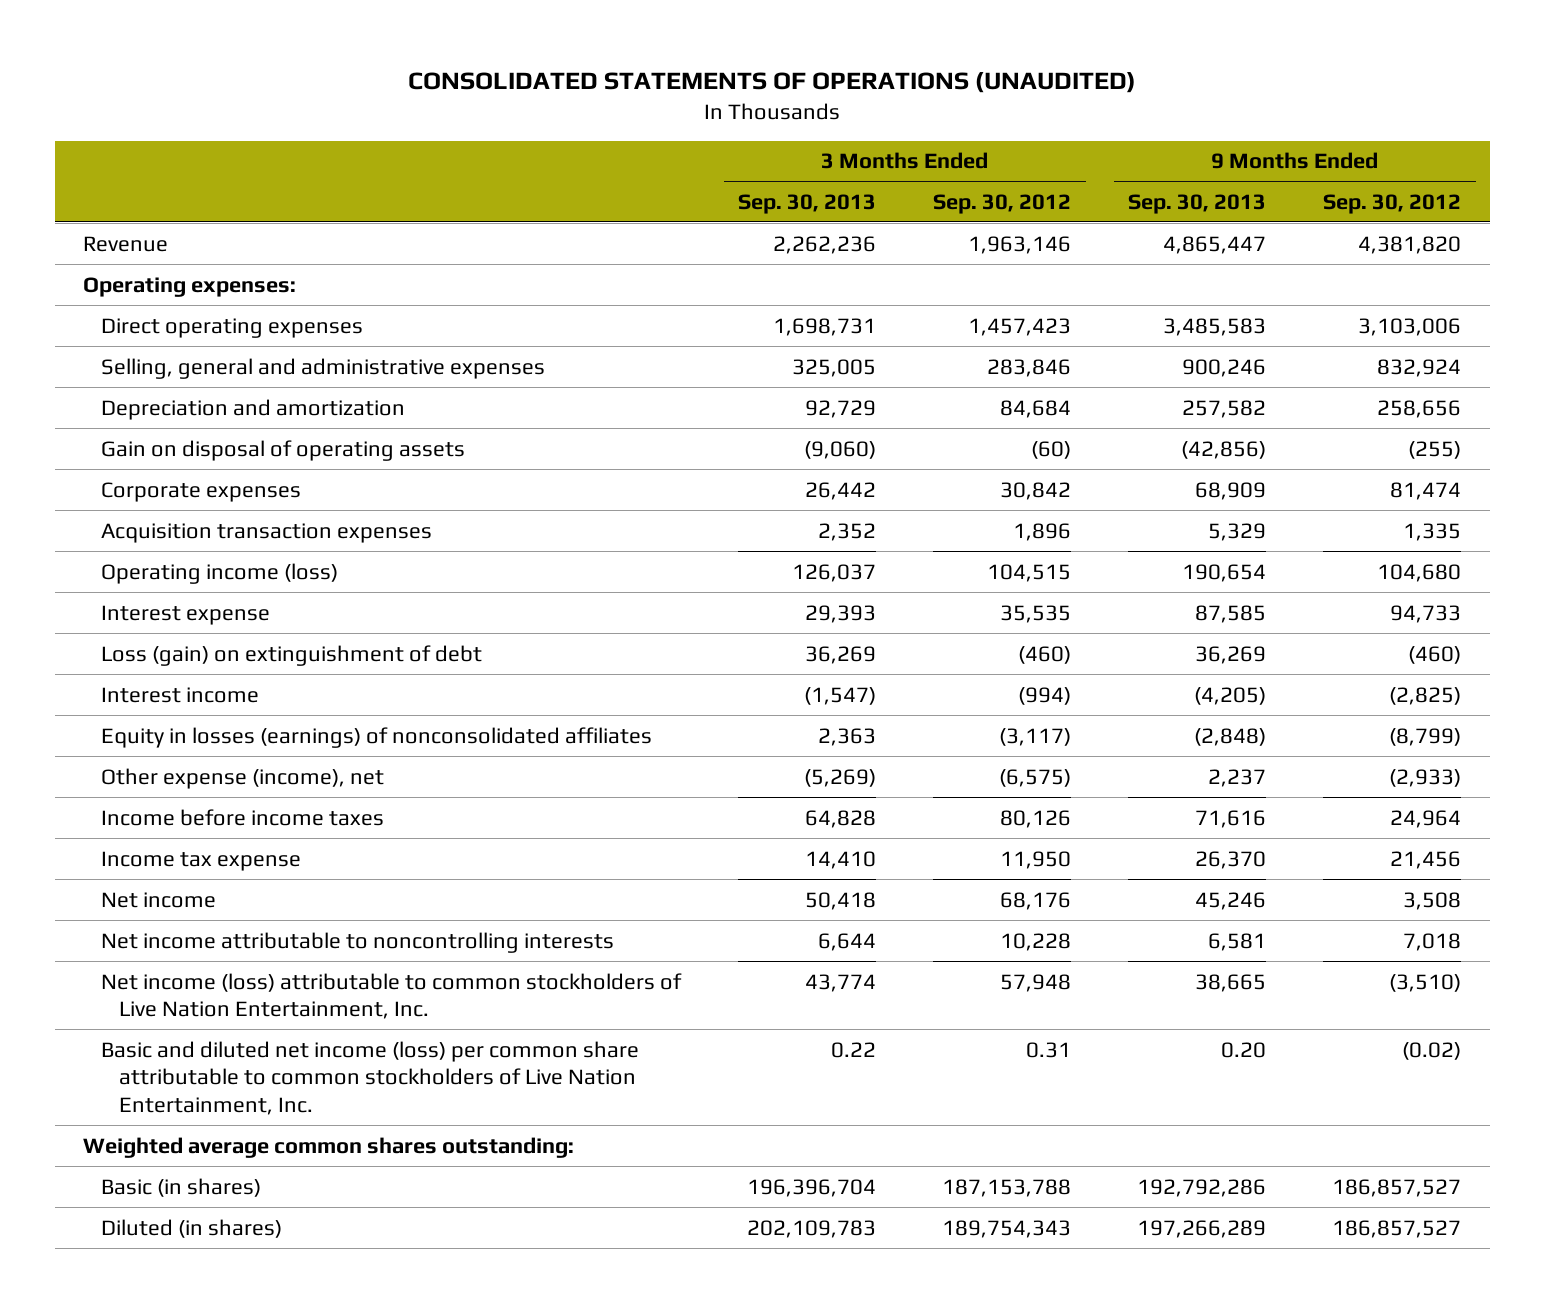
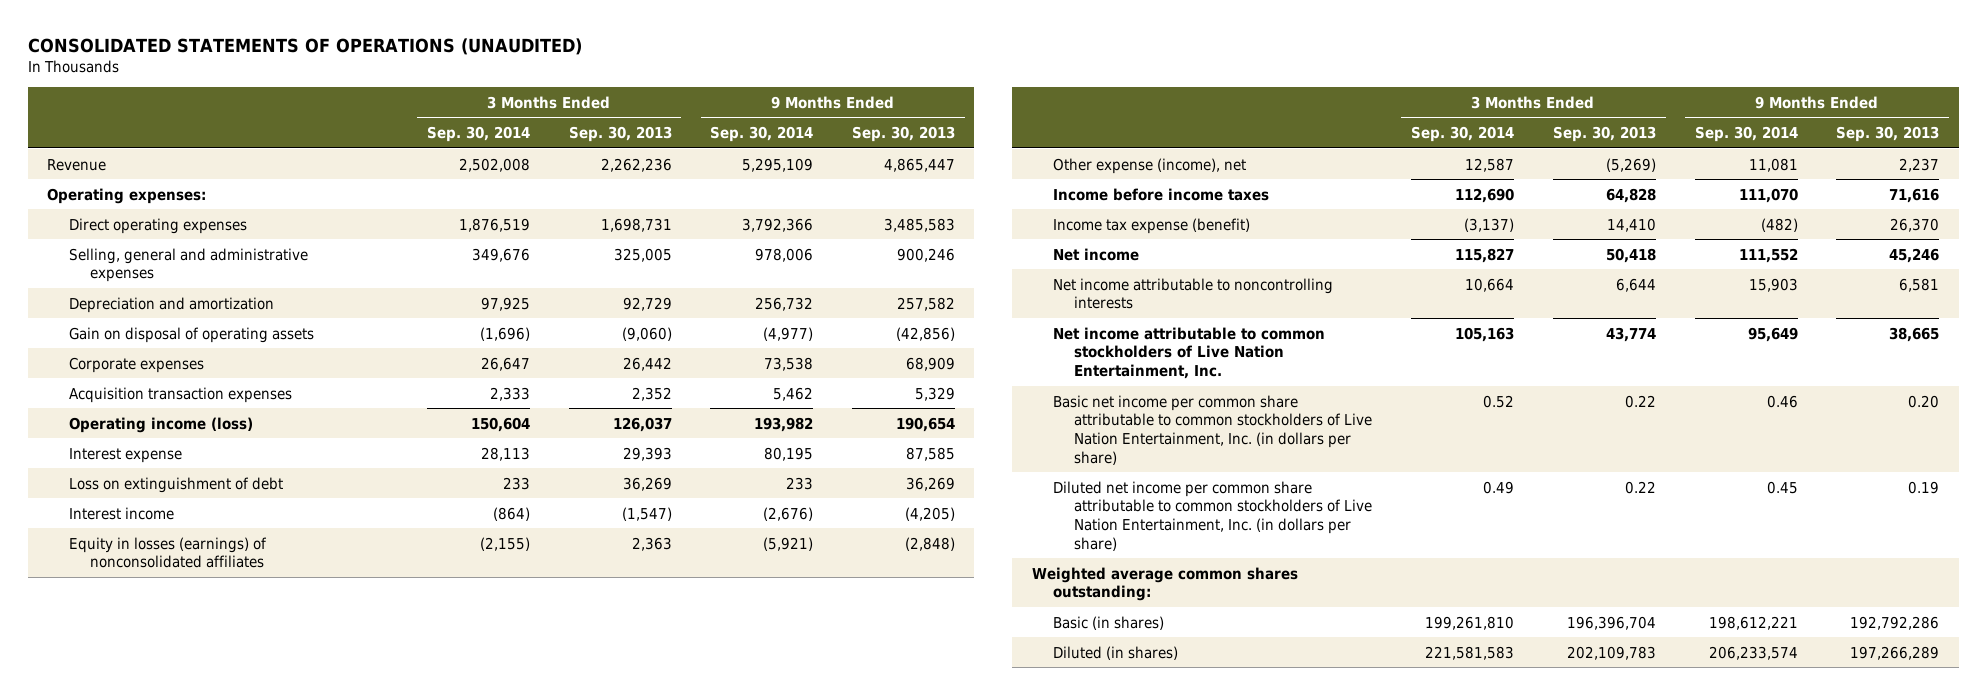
[933,193,1072,214] Sep. 30, 2012 -> none
[1323,193,1462,214] Sep. 30, 2012 -> none
none -> [426,126,530,143] Sep. 30, 2014
none -> [710,126,814,143] Sep. 30, 2014
[101,644,483,666] Loss (gain) on extinguishment of debt -> [68,476,283,493] Loss on extinguishment of debt
[101,850,302,871] Income tax expense -> [1053,217,1251,234] Income tax expense (benefit)
[101,972,683,1020] Net income (loss) attributable to common stockholders of Live Nation Entertainment, Inc. -> [1053,326,1326,380] Net income attributable to common stockholders of Live Nation Entertainment, Inc.
[101,1040,640,1115] Basic and diluted net income (loss) per common share attributable to common stockholders of Live Nation Entertainment, Inc. -> [1053,394,1373,465] Basic net income per common share attributable to common stockholders of Live Nation Entertainment, Inc. (in dollars per share)
none -> [1053,480,1373,551] Diluted net income per common share attributable to common stockholders of Live Nation Entertainment, Inc. (in dollars per share)

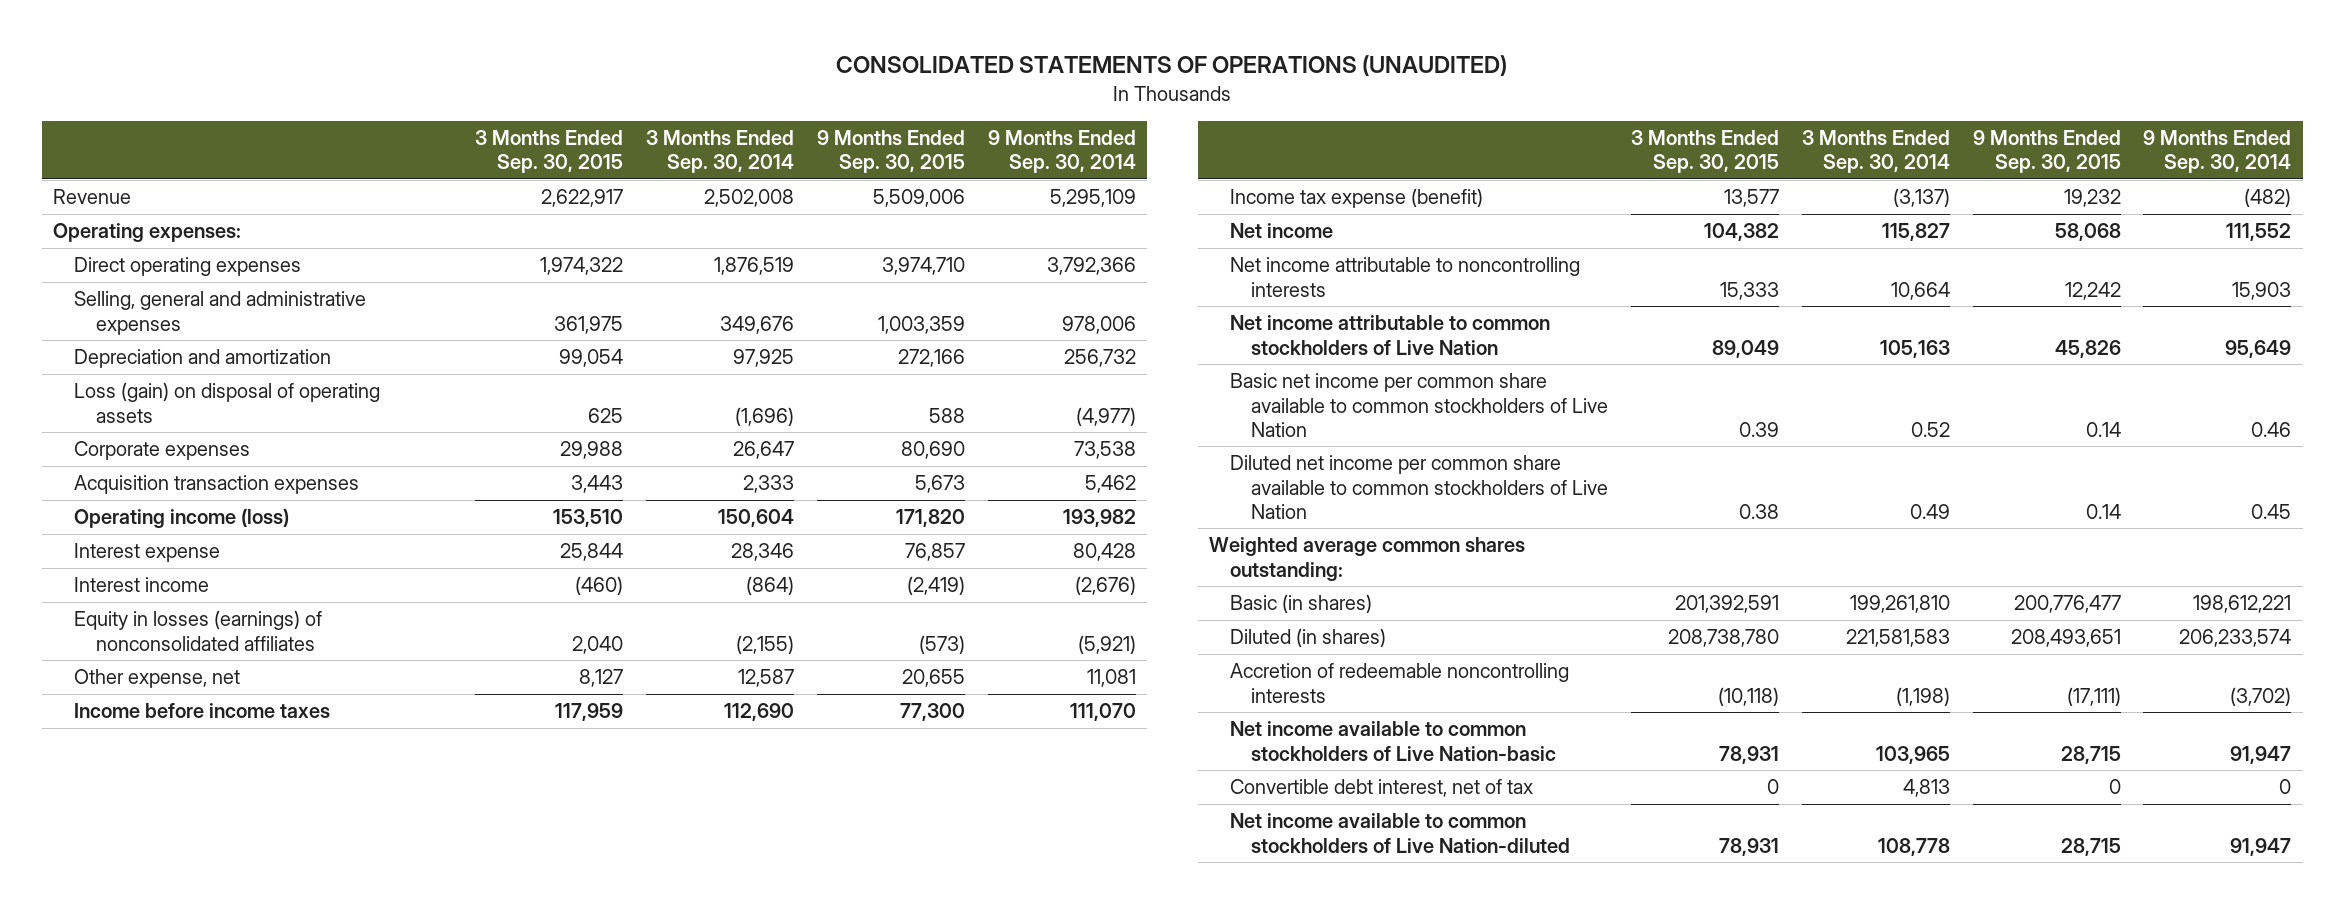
[568,126,672,143] Sep. 30, 2013 -> none
[852,126,956,143] Sep. 30, 2013 -> none
none -> [475,130,624,174] 3 Months Ended Sep. 30, 2015
none -> [816,130,965,174] 9 Months Ended Sep. 30, 2015
[68,326,314,343] Gain on disposal of operating assets -> [74,382,381,423] Loss (gain) on disposal of operating assets
[68,476,283,493] Loss on extinguishment of debt -> none
[480,446,530,461] 28,113 -> [731,543,795,562] 28,346
[764,446,814,461] 80,195 -> [1072,543,1136,562] 80,428
[1053,157,1247,174] Other expense (income), net -> [74,669,241,689] Other expense, net
[1053,326,1326,380] Net income attributable to common stockholders of Live Nation Entertainment, Inc. -> [1230,315,1551,355] Net income attributable to common stockholders of Live Nation
[1053,394,1373,465] Basic net income per common share attributable to common stockholders of Live Nation Entertainment, Inc. (in dollars per share) -> [1230,373,1609,437] Basic net income per common share available to common stockholders of Live Nation
[1053,480,1373,551] Diluted net income per common share attributable to common stockholders of Live Nation Entertainment, Inc. (in dollars per share) -> [1230,455,1609,519] Diluted net income per common share available to common stockholders of Live Nation
none -> [1230,663,1570,703] Accretion of redeemable noncontrolling interests
none -> [1230,721,1557,761] Net income available to common stockholders of Live Nation-basic
none -> [1230,779,1534,798] Convertible debt interest, net of tax
none -> [1230,813,1571,853] Net income available to common stockholders of Live Nation-diluted

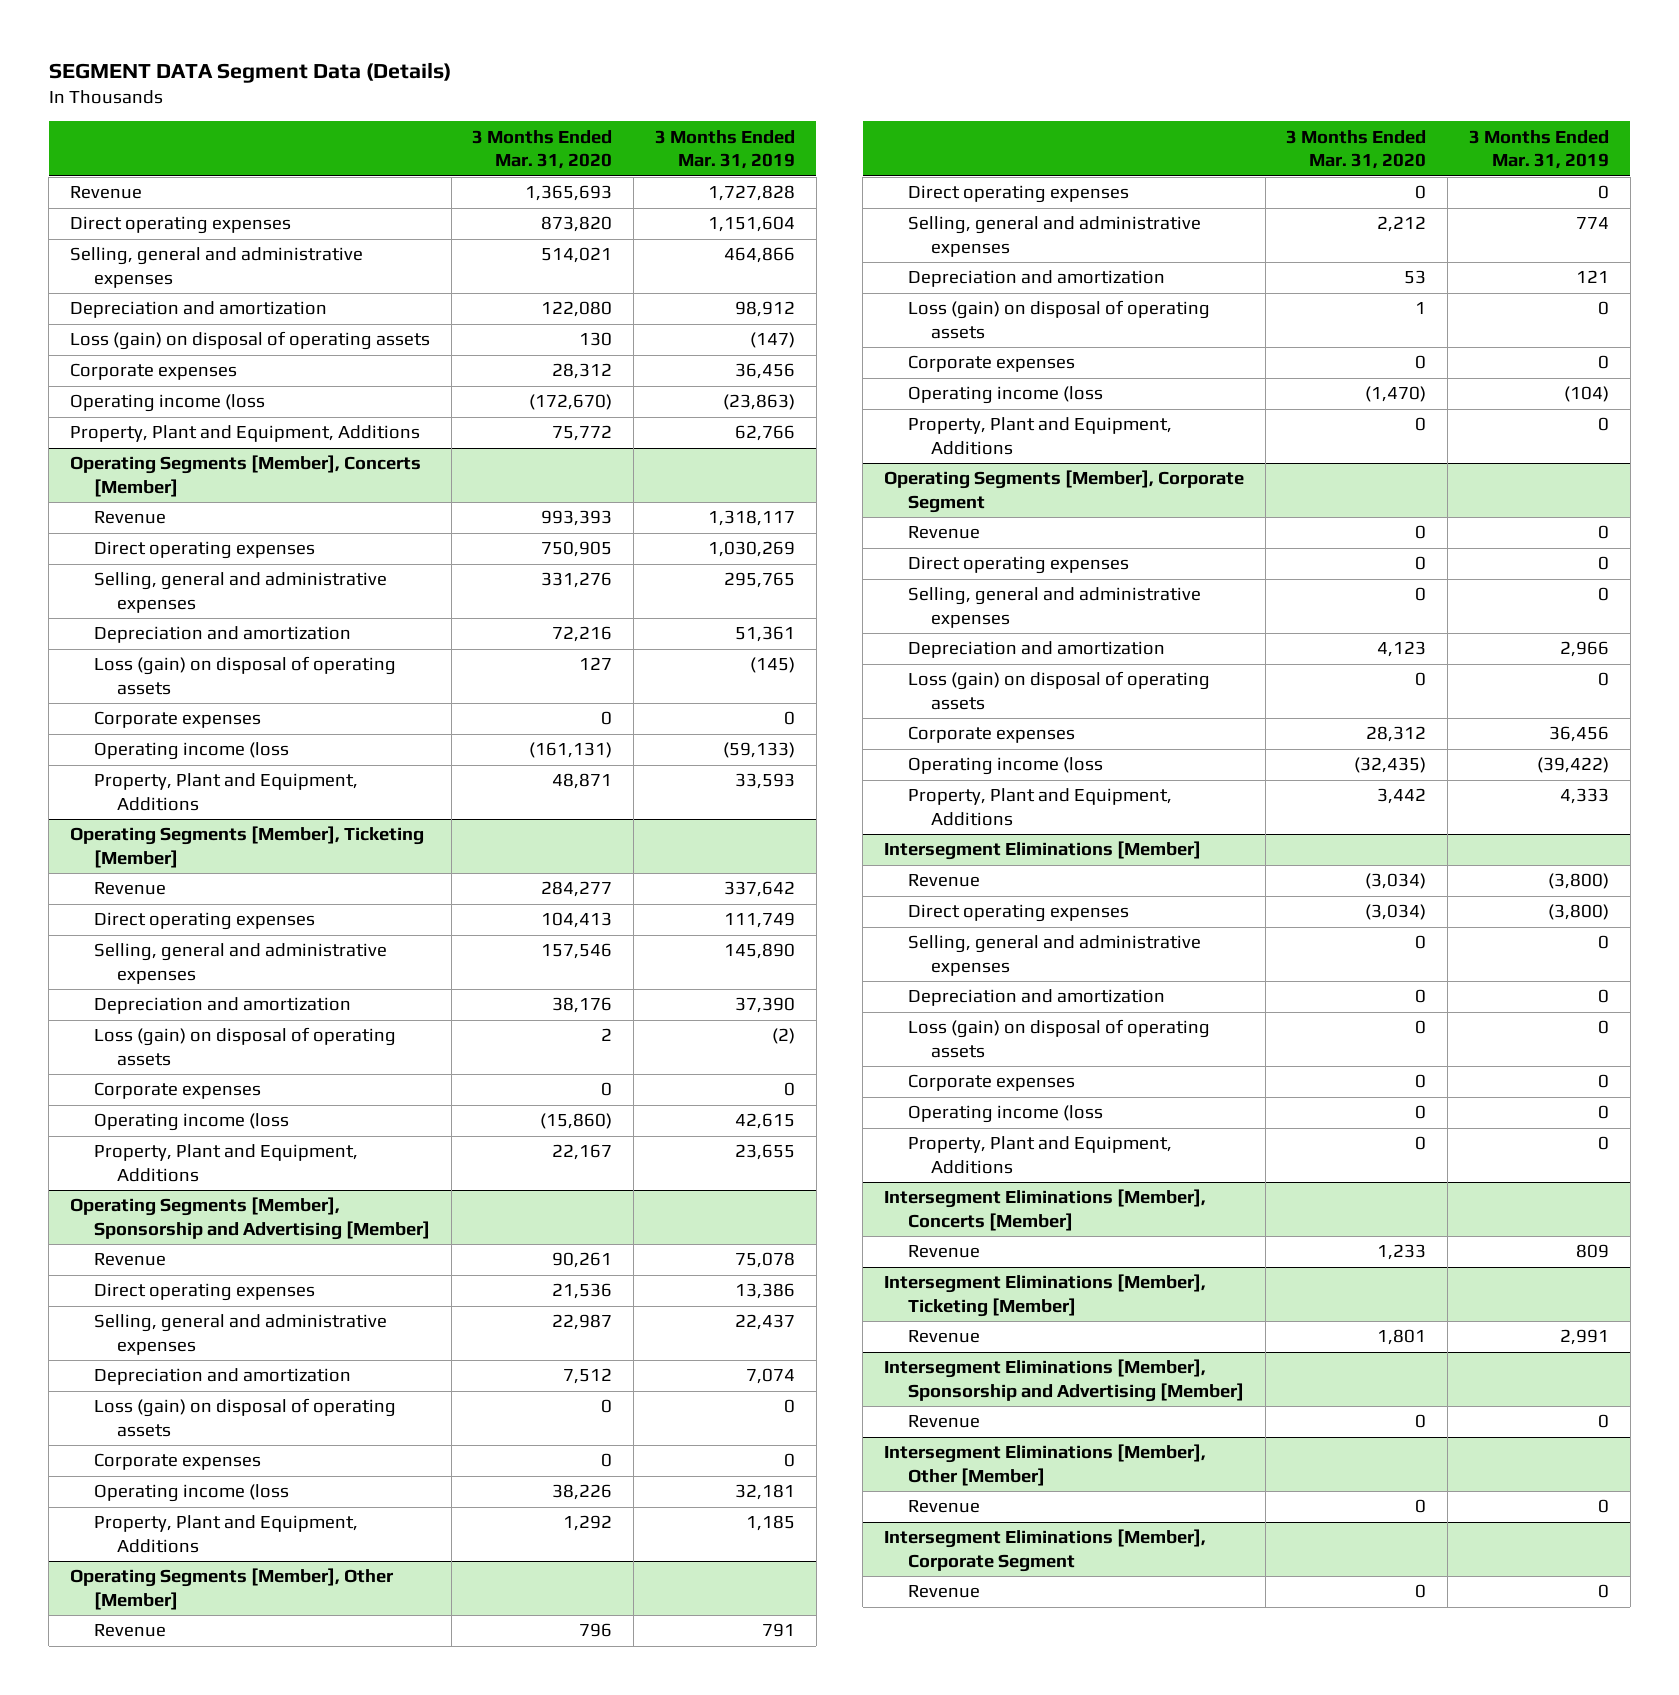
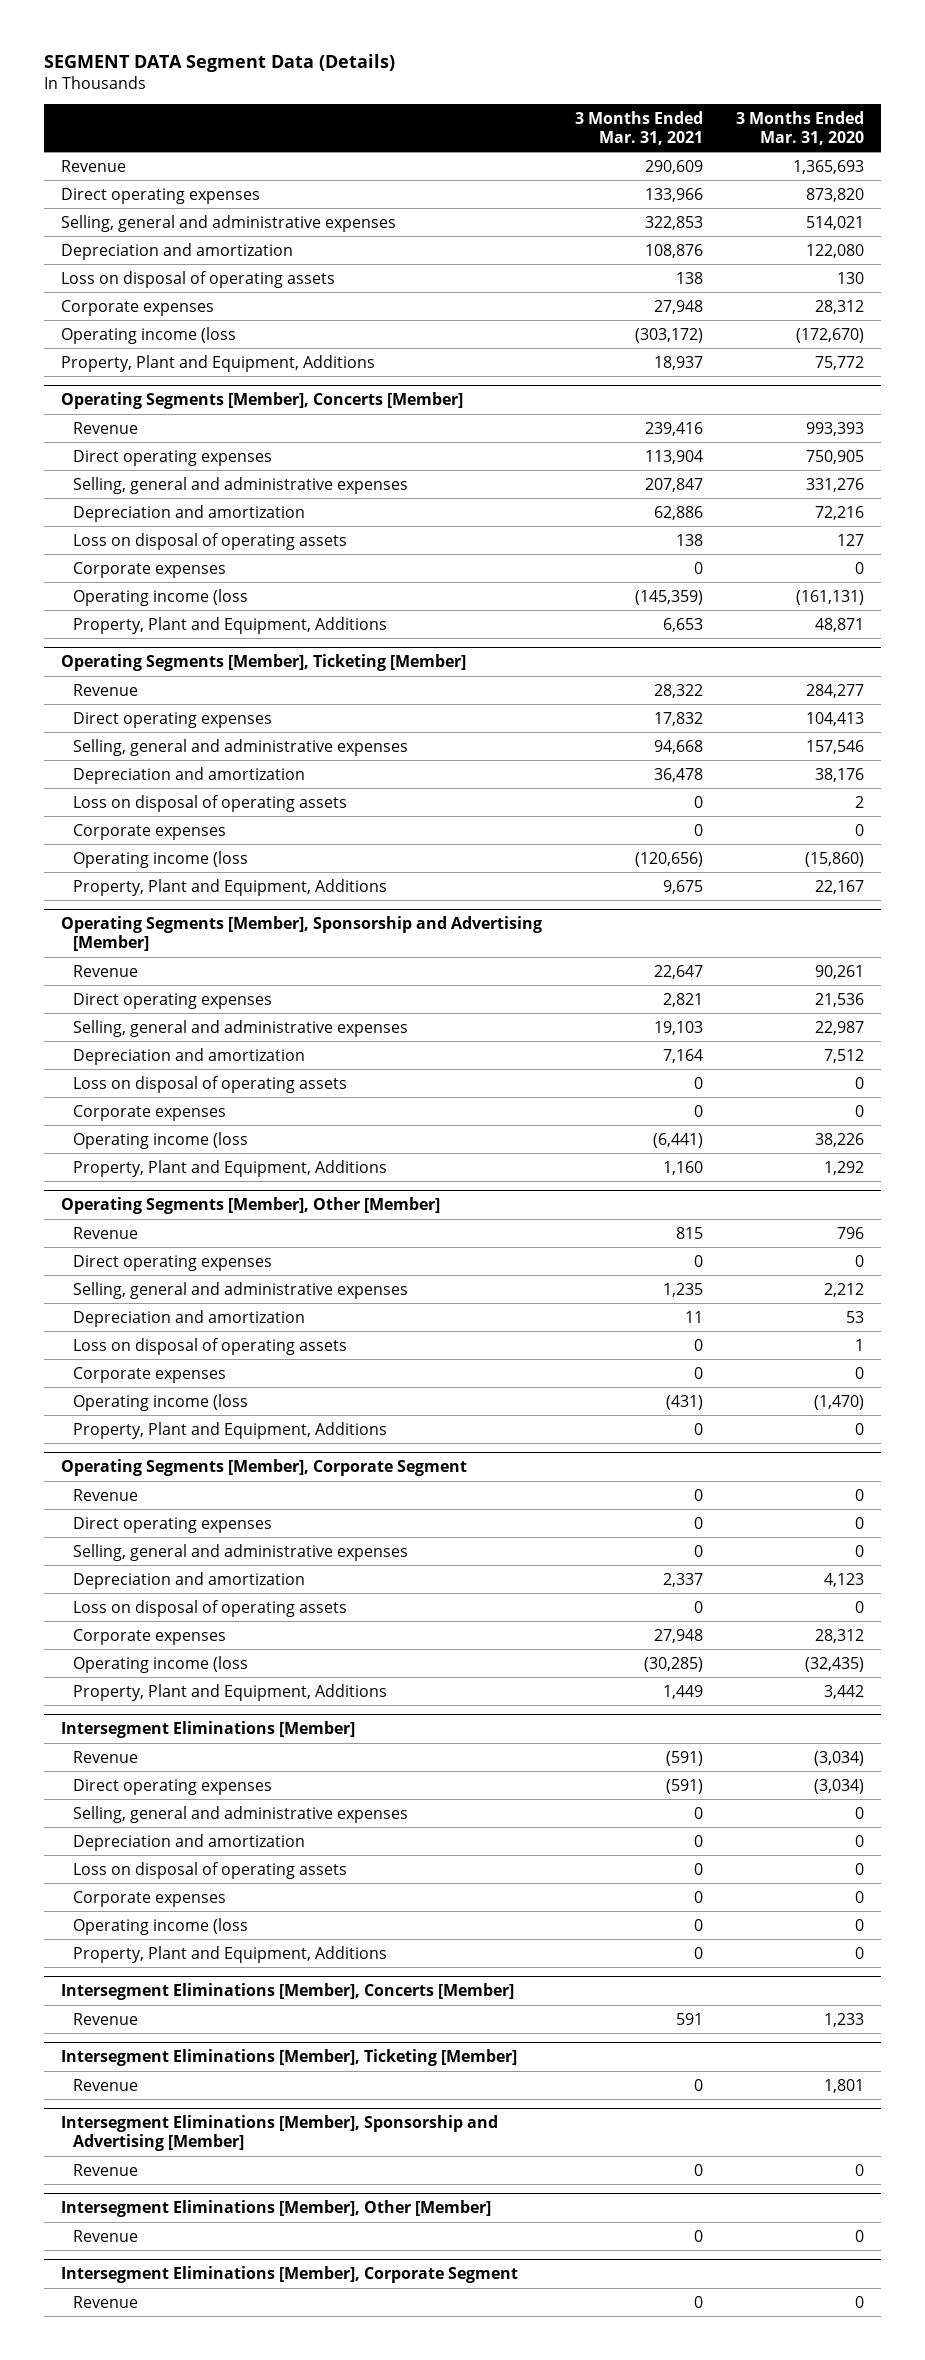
[654,129,795,170] 3 Months Ended Mar. 31, 2019 -> none
none -> [574,110,703,145] 3 Months Ended Mar. 31, 2021
[69,331,430,351] Loss (gain) on disposal of operating assets -> [60,270,335,288] Loss on disposal of operating assets
[93,656,396,696] Loss (gain) on disposal of operating assets -> [73,532,348,550] Loss on disposal of operating assets
[93,1027,396,1067] Loss (gain) on disposal of operating assets -> [73,794,348,812] Loss on disposal of operating assets
[93,1398,396,1438] Loss (gain) on disposal of operating assets -> [73,1075,348,1093] Loss on disposal of operating assets
[907,300,1210,340] Loss (gain) on disposal of operating assets -> [73,1337,348,1355] Loss on disposal of operating assets
[907,671,1210,711] Loss (gain) on disposal of operating assets -> [73,1599,348,1617] Loss on disposal of operating assets
[907,1019,1210,1059] Loss (gain) on disposal of operating assets -> [73,1861,348,1879] Loss on disposal of operating assets

